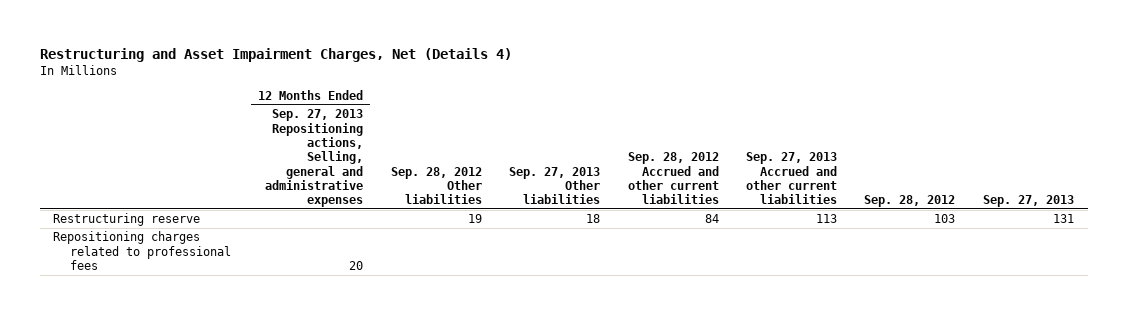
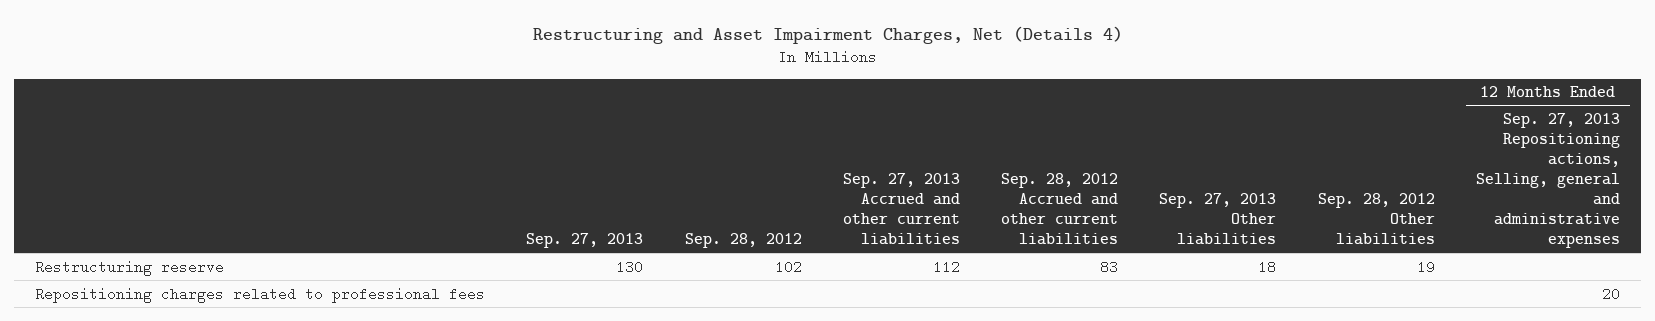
[704,214,719,224] 84 -> [1100,259,1119,274] 83
[815,214,837,224] 113 -> [932,259,960,274] 112
[934,214,956,224] 103 -> [774,259,802,274] 102
[1052,214,1074,224] 131 -> [616,259,644,274] 130

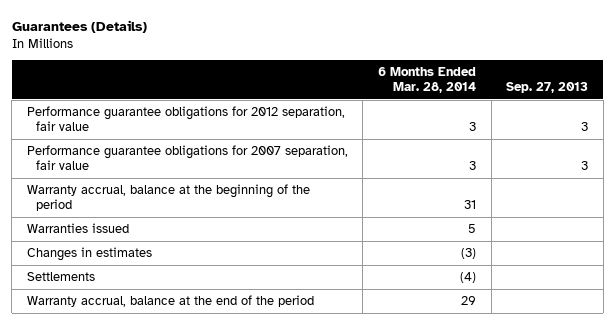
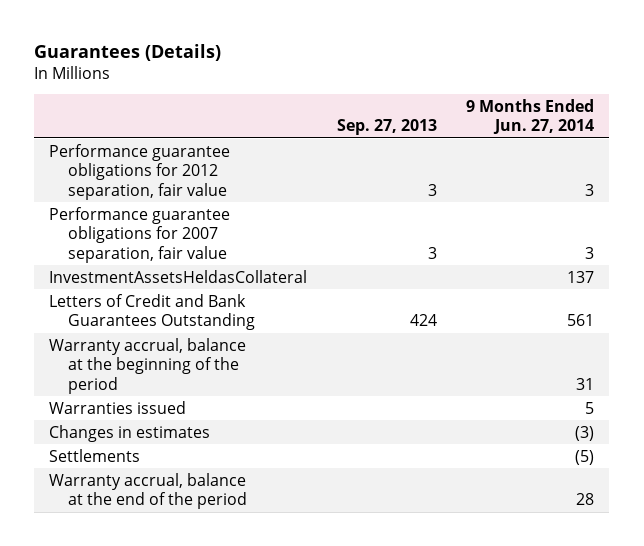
[378,67,477,94] 6 Months Ended Mar. 28, 2014 -> none
none -> [466,98,595,135] 9 Months Ended Jun. 27, 2014
none -> [49,269,308,283] InvestmentAssetsHeldasCollateral
none -> [49,293,256,331] Letters of Credit and Bank Guarantees Outstanding

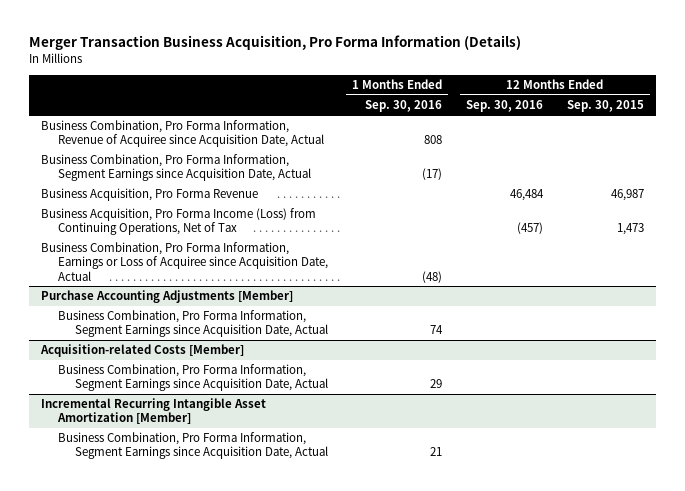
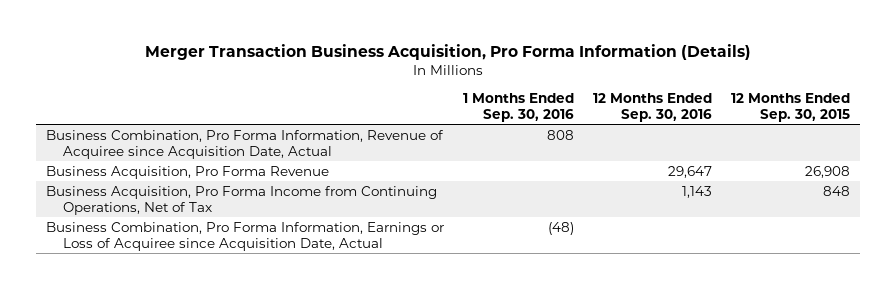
[40,154,312,182] Business Combination, Pro Forma Information, Segment Earnings since Acquisition Date, Actual -> none
[509,189,544,202] 46,484 -> [668,165,713,178] 29,647
[610,189,644,202] 46,987 -> [805,165,851,178] 26,908
[40,208,316,236] Business Acquisition, Pro Forma Income (Loss) from Continuing Operations, Net of Tax -> [45,185,437,215] Business Acquisition, Pro Forma Income from Continuing Operations, Net of Tax
[516,222,543,235] (457) -> [682,185,713,198] 1,143
[616,223,644,236] 1,473 -> [823,185,851,196] 848
[40,290,293,304] Purchase Accounting Adjustments [Member] -> none
[58,310,329,338] Business Combination, Pro Forma Information, Segment Earnings since Acquisition Date, Actual -> none
[39,344,244,358] Acquisition-related Costs [Member] -> none
[58,364,329,392] Business Combination, Pro Forma Information, Segment Earnings since Acquisition Date, Actual -> none
[40,398,266,425] Incremental Recurring Intangible Asset Amortization [Member] -> none
[58,432,329,460] Business Combination, Pro Forma Information, Segment Earnings since Acquisition Date, Actual -> none

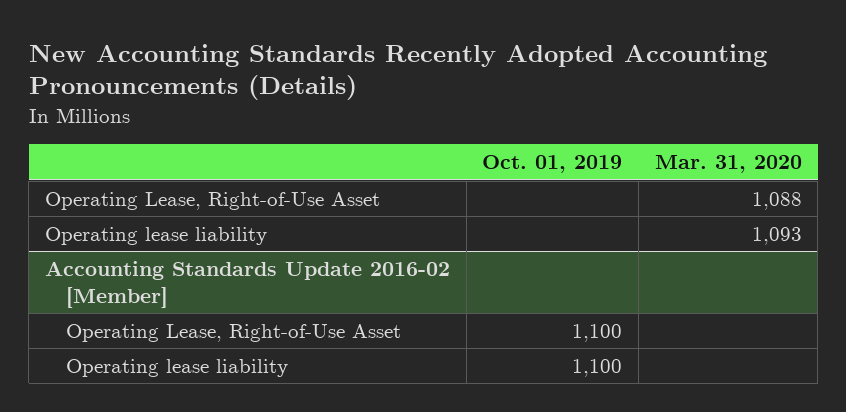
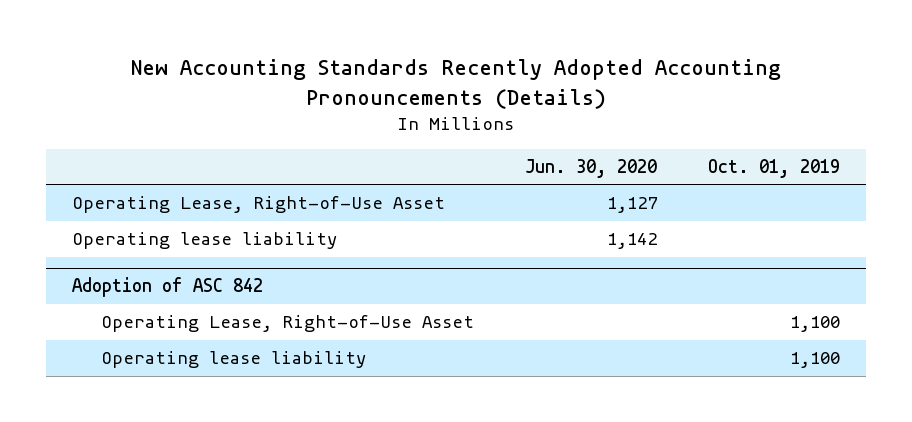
[654,155,802,174] Mar. 31, 2020 -> none
none -> [525,158,658,178] Jun. 30, 2020
[44,260,450,309] Accounting Standards Update 2016-02 [Member] -> [72,277,264,298] Adoption of ASC 842

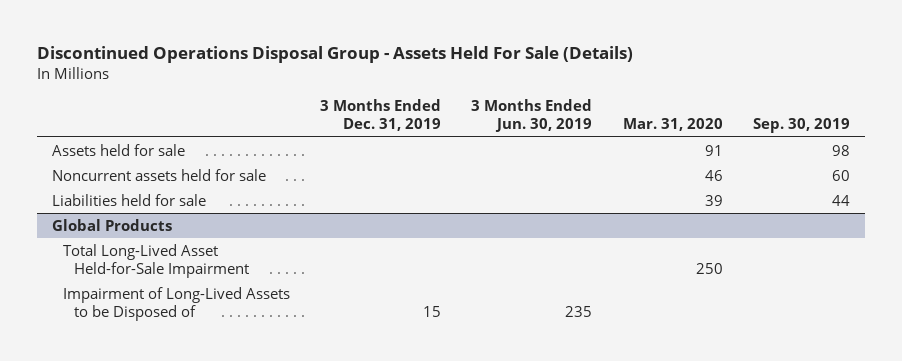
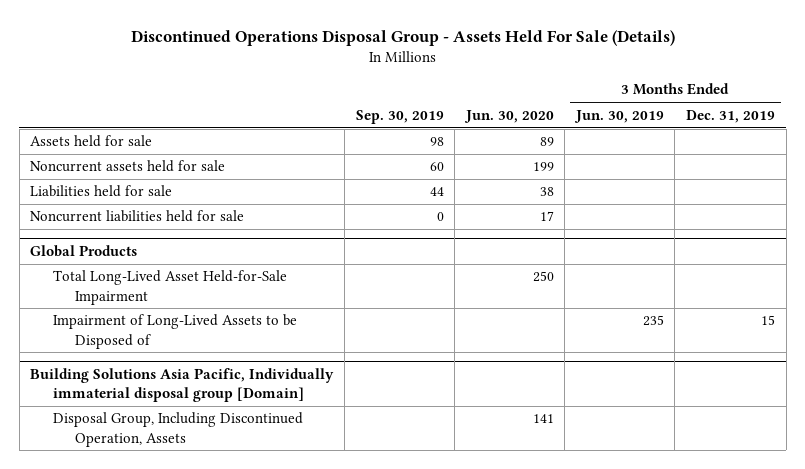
[622,118,723,132] Mar. 31, 2020 -> none
none -> [463,109,554,123] Jun. 30, 2020
none -> [30,210,245,223] Noncurrent liabilities held for sale
none -> [30,368,335,403] Building Solutions Asia Pacific, Individually immaterial disposal group [Domain]
none -> [52,412,303,447] Disposal Group, Including Discontinued Operation, Assets

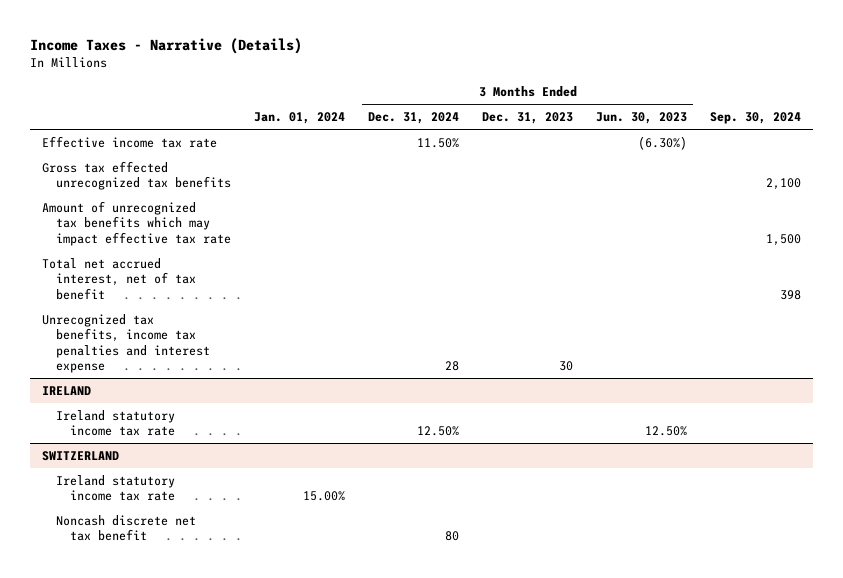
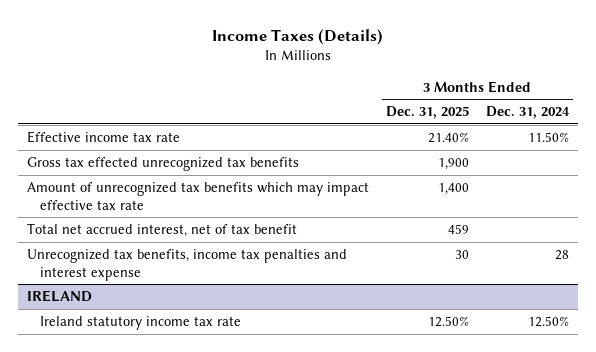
[30,37,303,54] Income Taxes - Narrative (Details) -> [211,28,383,45] Income Taxes (Details)
[253,112,345,125] Jan. 01, 2024 -> none
[482,112,574,125] Dec. 31, 2023 -> none
[596,112,688,125] Jun. 30, 2023 -> none
[710,112,802,125] Sep. 30, 2024 -> none
none -> [385,106,469,120] Dec. 31, 2025
[41,450,119,461] SWITZERLAND -> none
[55,474,175,502] Ireland statutory income tax rate -> none
[55,514,196,542] Noncash discrete net tax benefit -> none

